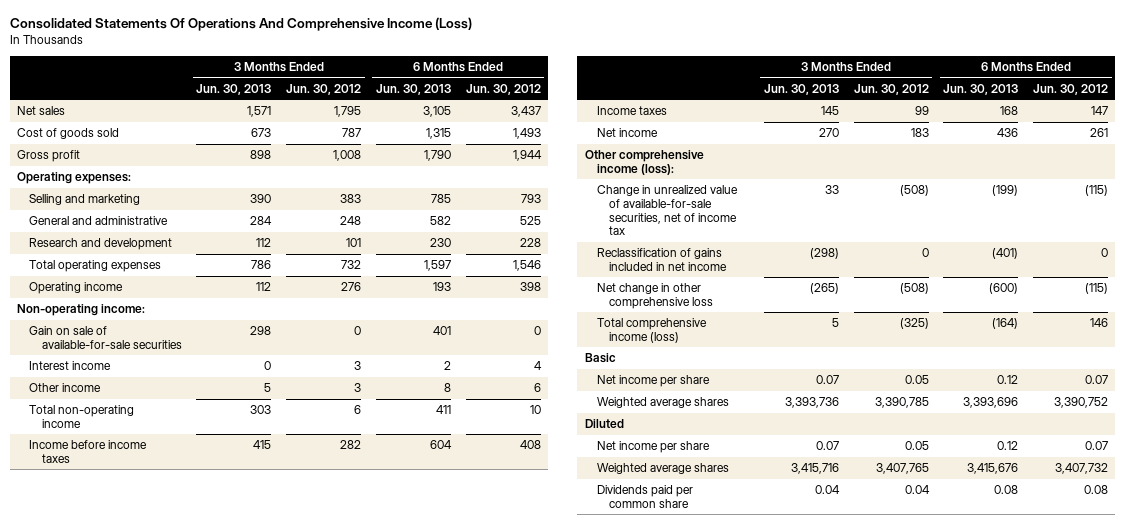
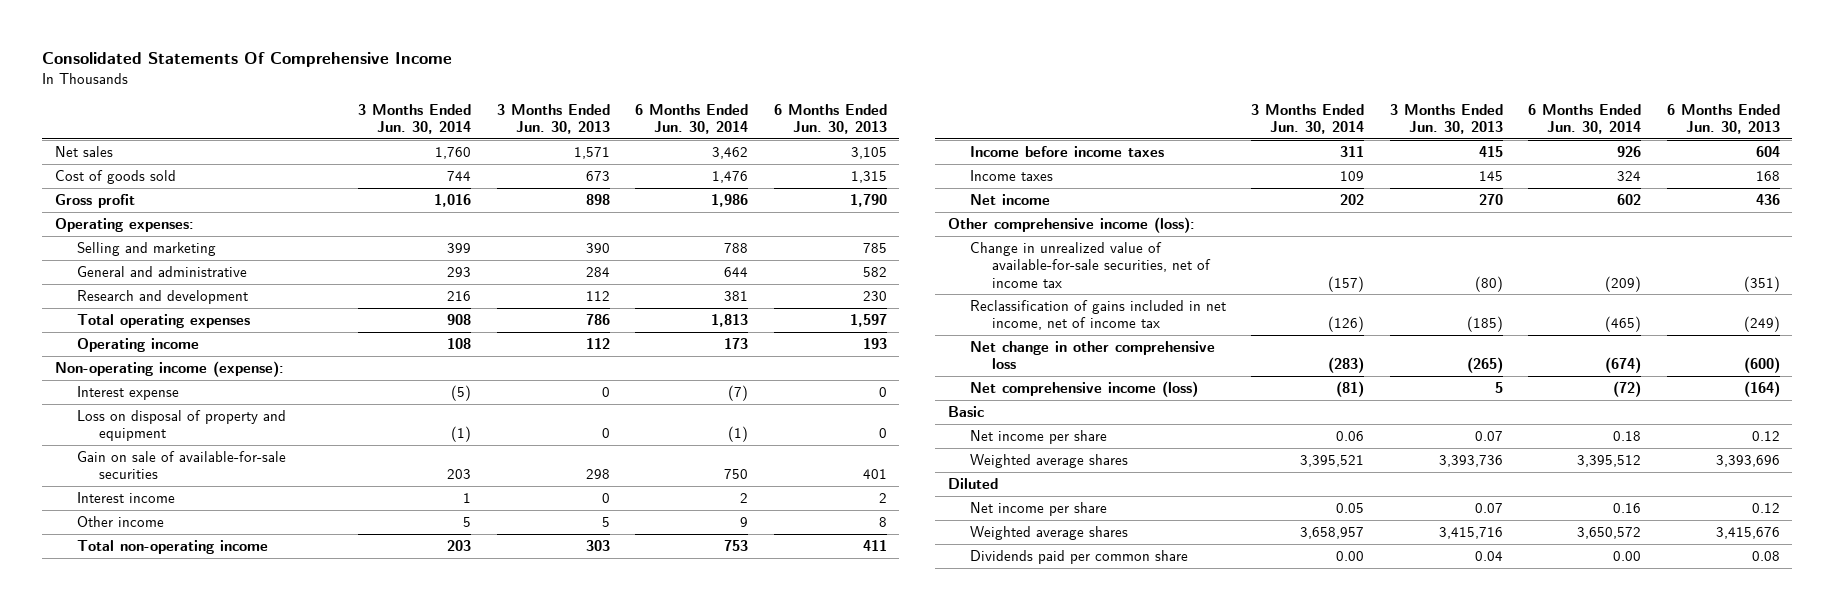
[9,17,472,32] Consolidated Statements Of Operations And Comprehensive Income (Loss) -> [42,52,453,68] Consolidated Statements Of Comprehensive Income
[286,83,362,95] Jun. 30, 2012 -> none
[465,83,541,95] Jun. 30, 2012 -> none
none -> [358,103,472,135] 3 Months Ended Jun. 30, 2014
none -> [635,103,749,135] 6 Months Ended Jun. 30, 2014
[17,304,146,317] Non-operating income: -> [54,360,284,377] Non-operating income (expense):
none -> [77,385,180,400] Interest expense
none -> [77,409,287,442] Loss on disposal of property and equipment
[824,185,839,195] 33 -> [1474,275,1503,292] (80)
[992,185,1019,197] (199) -> [1743,275,1780,292] (351)
[596,248,728,271] Reclassification of gains included in net income -> [969,299,1226,331] Reclassification of gains included in net income, net of income tax
[809,248,839,260] (298) -> [1466,316,1503,333] (185)
[992,248,1019,260] (401) -> [1743,316,1780,333] (249)
[596,318,707,343] Total comprehensive income (loss) -> [969,380,1198,397] Net comprehensive income (loss)

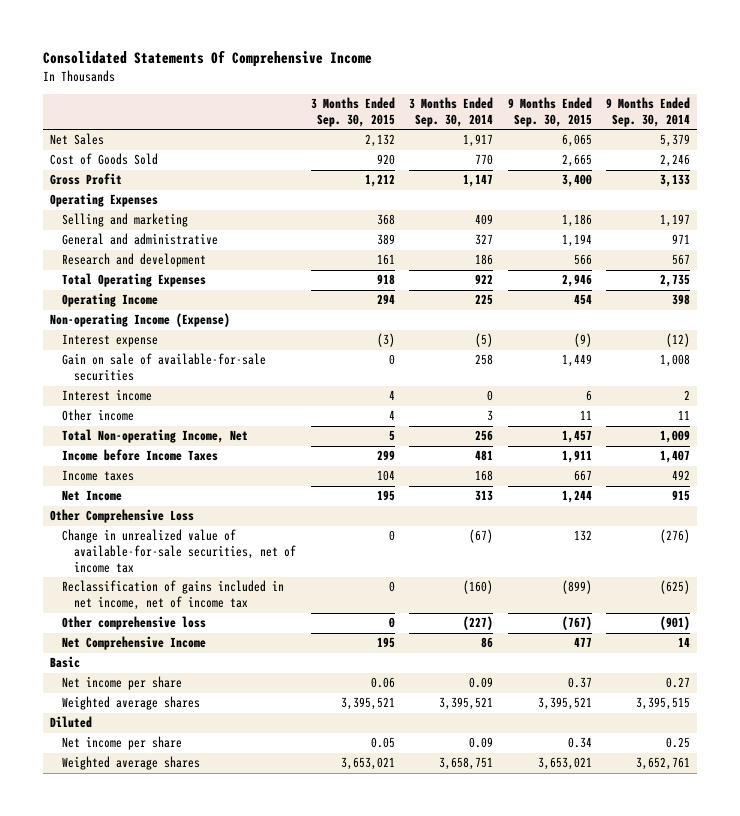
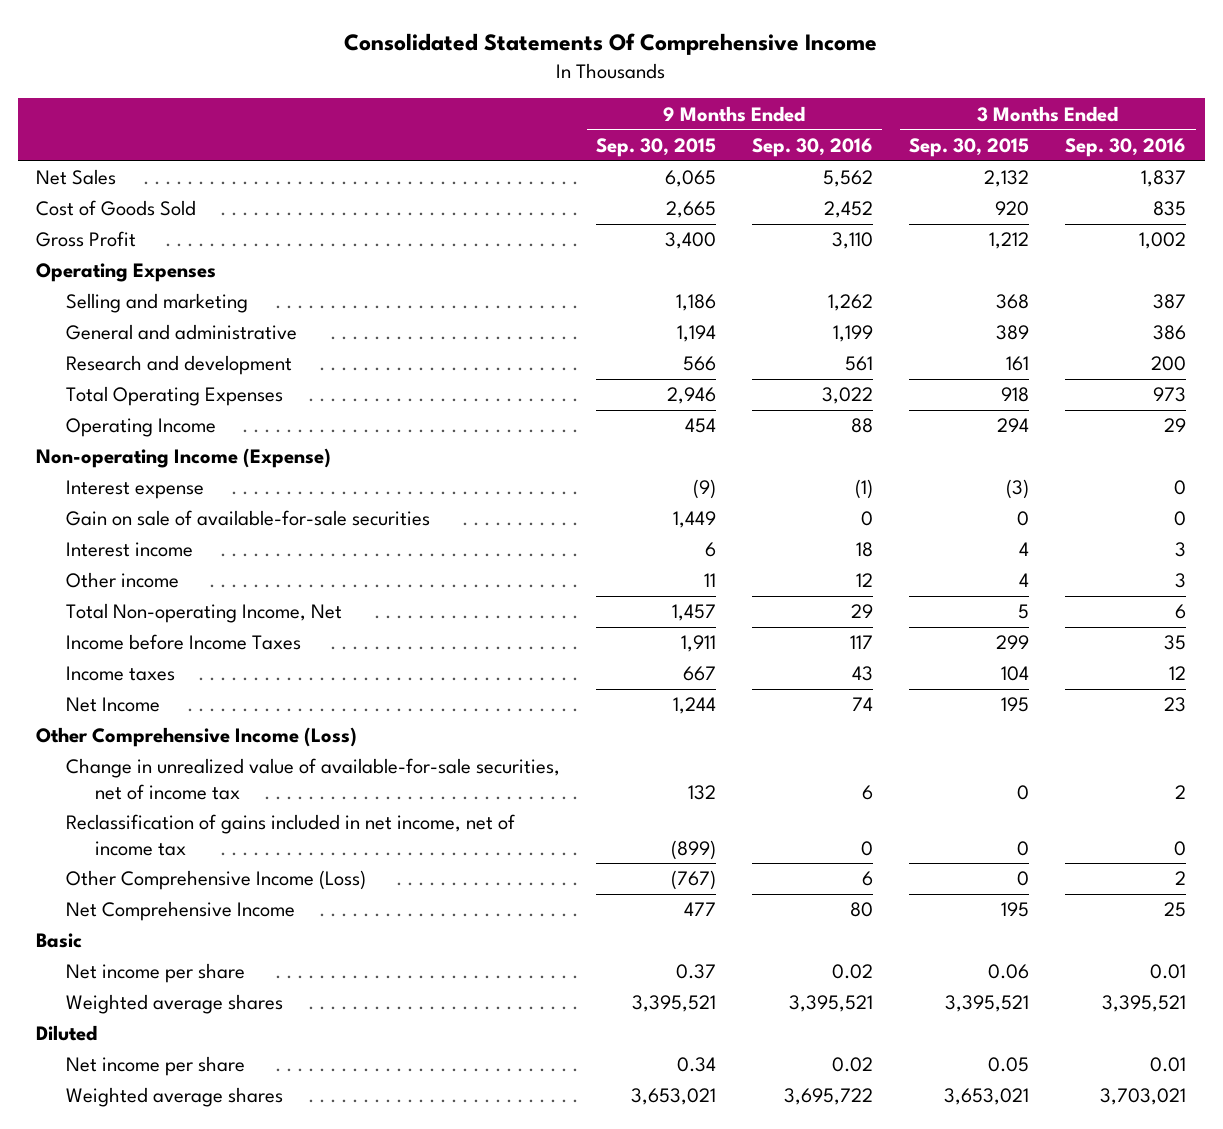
[409,96,494,127] 3 Months Ended Sep. 30, 2014 -> none
[606,96,691,127] 9 Months Ended Sep. 30, 2014 -> none
none -> [752,137,874,157] Sep. 30, 2016
none -> [1065,137,1187,157] Sep. 30, 2016
[50,509,195,524] Other Comprehensive Loss -> [36,727,358,748] Other Comprehensive Income (Loss)
[62,616,207,631] Other comprehensive loss -> [65,870,366,891] Other Comprehensive Income (Loss)

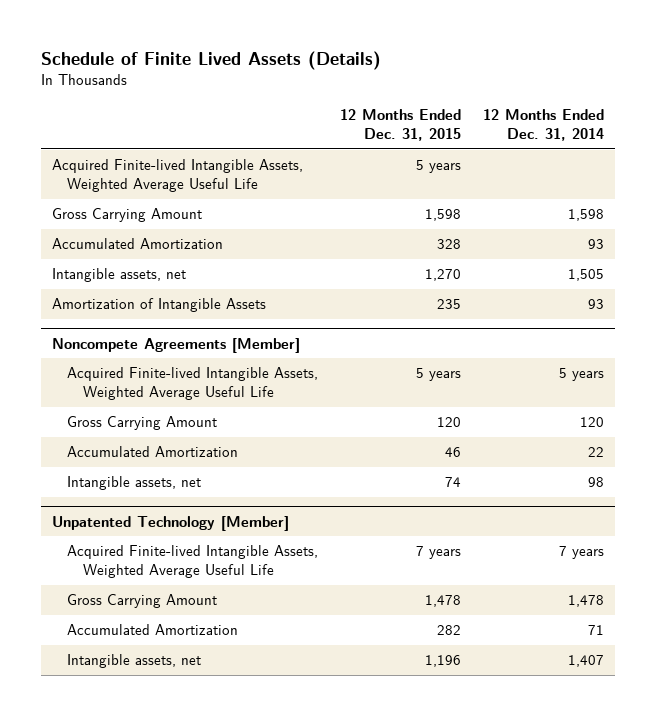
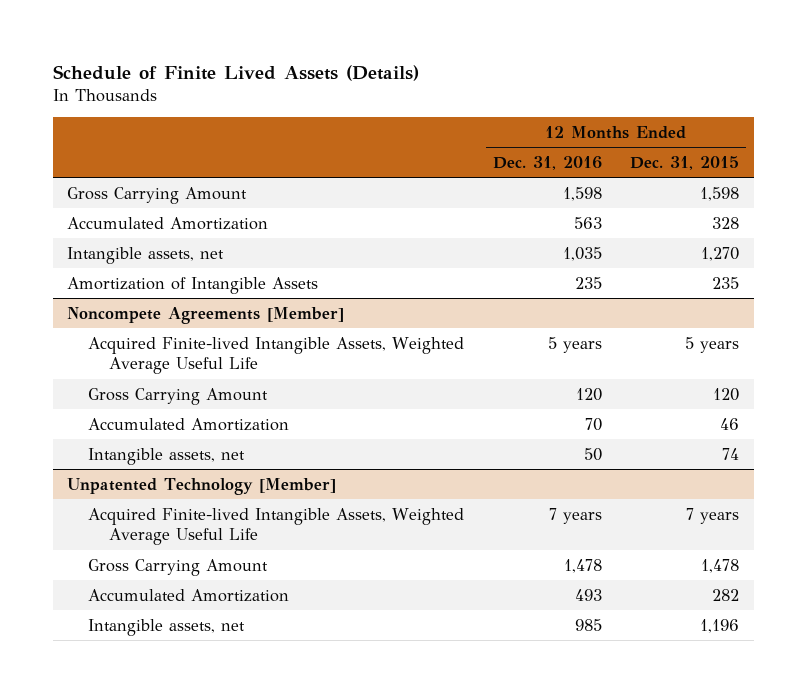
[482,109,604,142] 12 Months Ended Dec. 31, 2014 -> none
none -> [492,156,602,171] Dec. 31, 2016
[52,159,304,193] Acquired Finite-lived Intangible Assets, Weighted Average Useful Life -> none

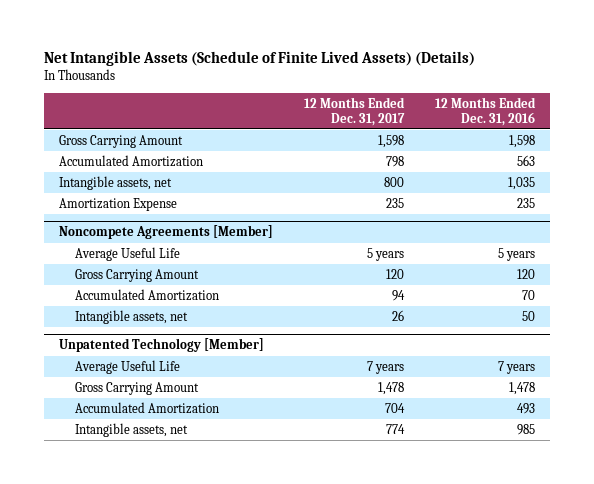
[53,64,420,81] Schedule of Finite Lived Assets (Details) -> [43,51,475,67] Net Intangible Assets (Schedule of Finite Lived Assets) (Details)
[630,156,740,171] Dec. 31, 2015 -> none
none -> [303,96,405,126] 12 Months Ended Dec. 31, 2017
[67,276,319,294] Amortization of Intangible Assets -> [59,197,178,211] Amortization Expense
[88,336,465,375] Acquired Finite-lived Intangible Assets, Weighted Average Useful Life -> [75,246,181,261] Average Useful Life
[88,507,465,546] Acquired Finite-lived Intangible Assets, Weighted Average Useful Life -> [75,359,181,374] Average Useful Life

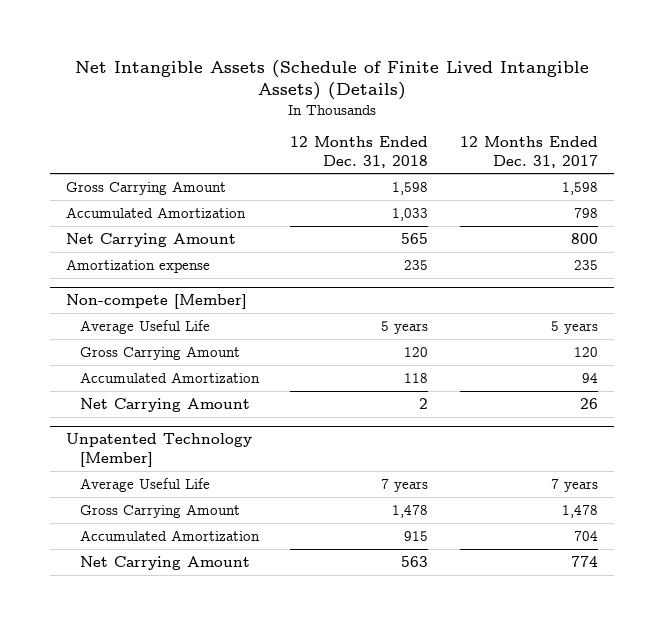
[43,51,475,67] Net Intangible Assets (Schedule of Finite Lived Assets) (Details) -> [75,59,590,101] Net Intangible Assets (Schedule of Finite Lived Intangible Assets) (Details)
[434,96,536,126] 12 Months Ended Dec. 31, 2016 -> none
none -> [290,135,429,168] 12 Months Ended Dec. 31, 2018
[59,175,173,190] Intangible assets, net -> [66,232,237,247] Net Carrying Amount
[59,197,178,211] Amortization Expense -> [66,258,211,273] Amortization expense
[59,225,274,240] Noncompete Agreements [Member] -> [66,294,248,310] Non-compete [Member]
[75,309,189,324] Intangible assets, net -> [79,397,250,412] Net Carrying Amount
[75,422,189,437] Intangible assets, net -> [79,555,250,570] Net Carrying Amount

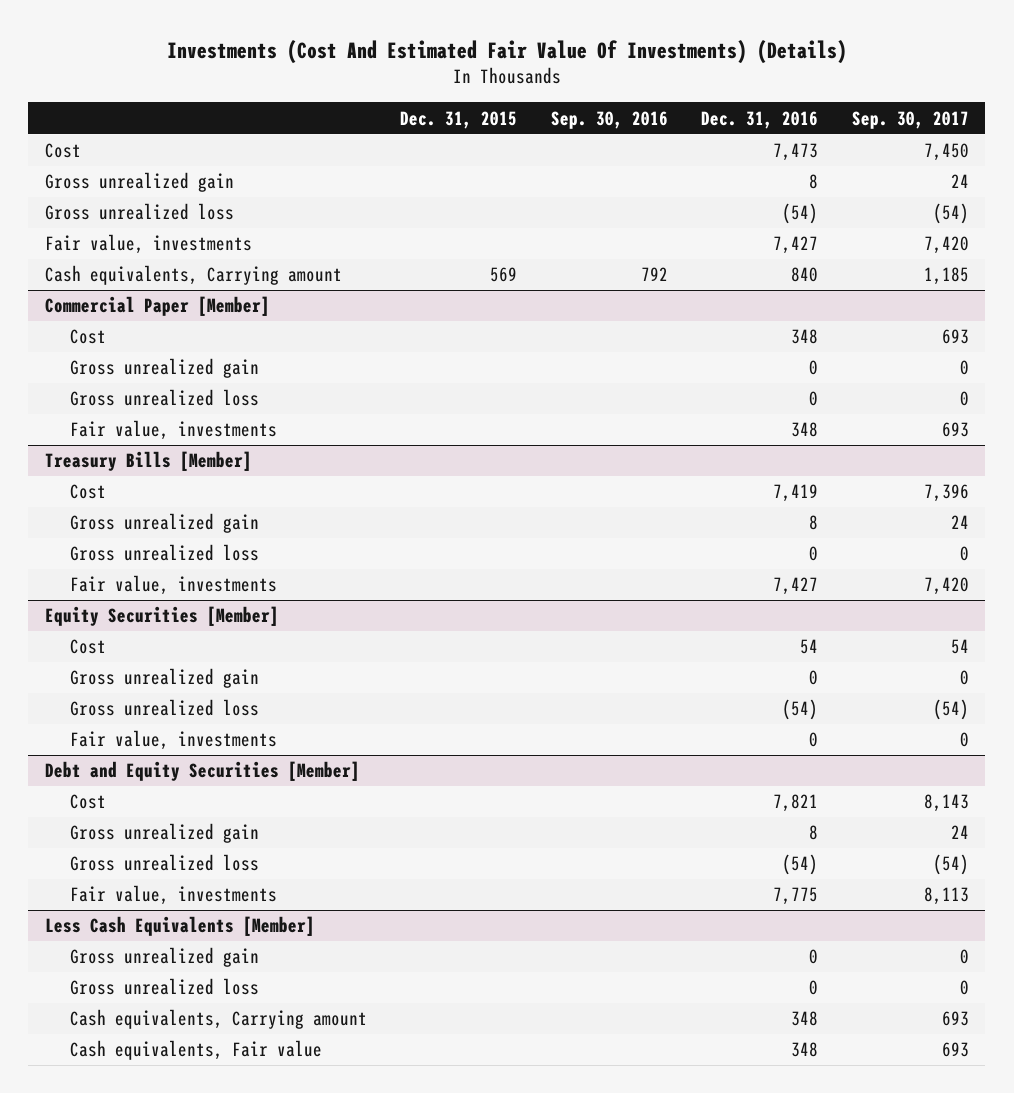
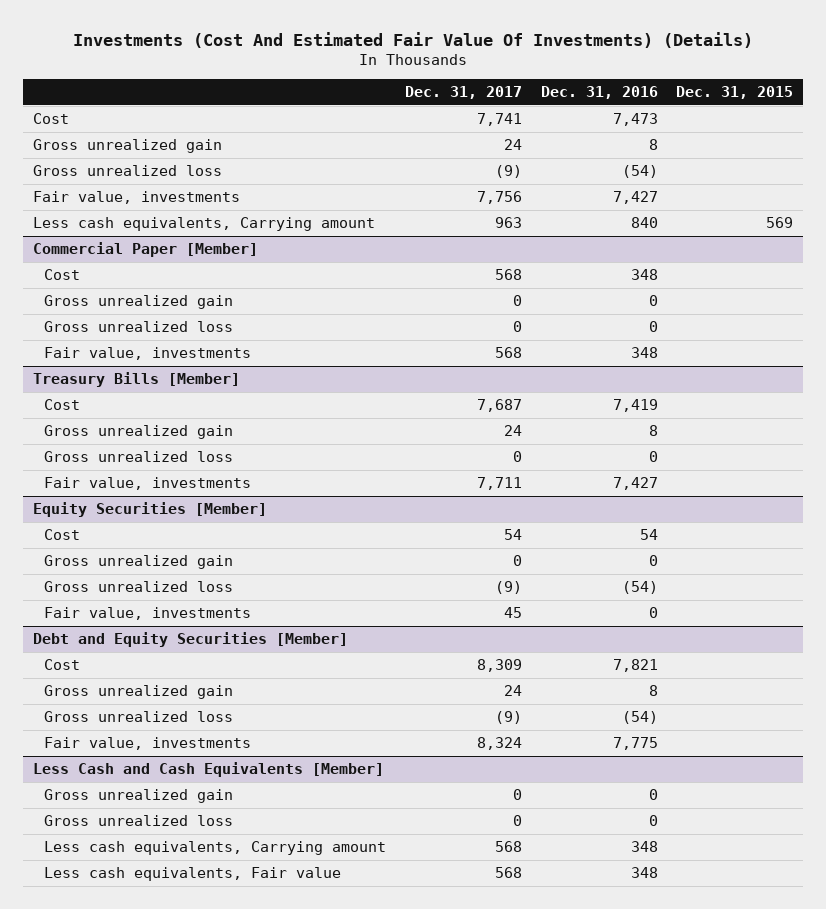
[550,110,668,129] Sep. 30, 2016 -> none
[851,110,969,129] Sep. 30, 2017 -> none
none -> [404,86,522,100] Dec. 31, 2017
[45,265,343,286] Cash equivalents, Carrying amount -> [32,217,375,232] Less cash equivalents, Carrying amount
[45,916,316,937] Less Cash Equivalents [Member] -> [32,762,384,778] Less Cash and Cash Equivalents [Member]
[69,1009,367,1030] Cash equivalents, Carrying amount -> [43,841,386,856] Less cash equivalents, Carrying amount
[69,1040,322,1061] Cash equivalents, Fair value -> [43,867,341,882] Less cash equivalents, Fair value

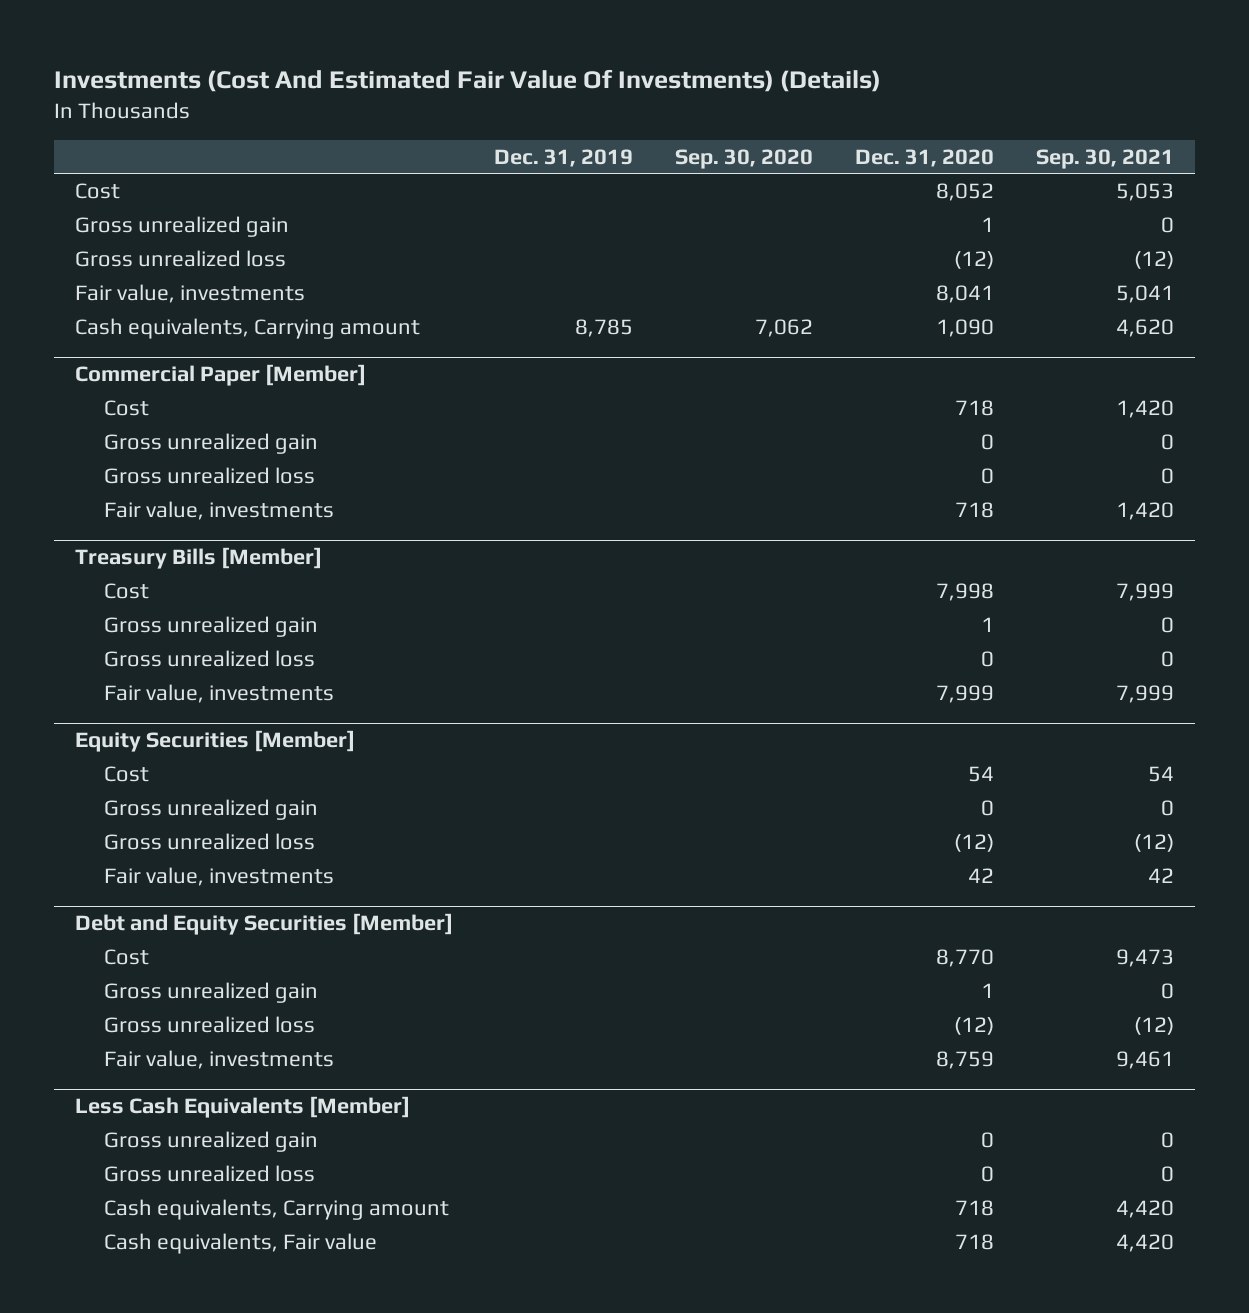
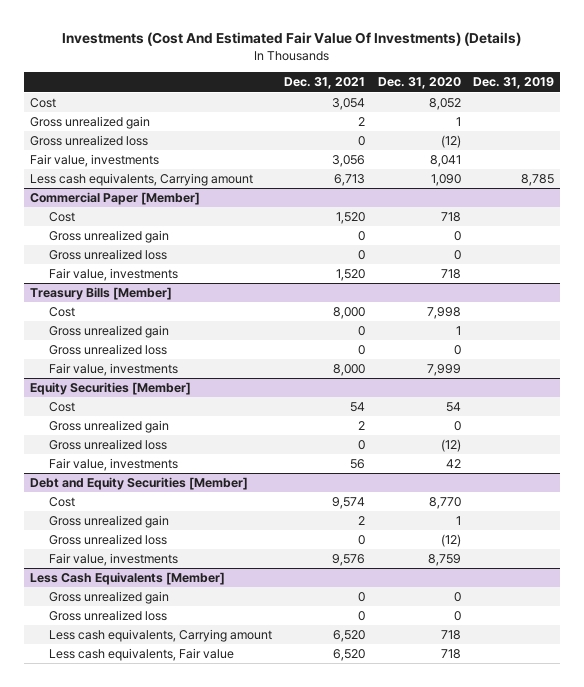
[675,148,814,169] Sep. 30, 2020 -> none
[1036,148,1175,169] Sep. 30, 2021 -> none
none -> [284,77,366,90] Dec. 31, 2021
[74,317,420,339] Cash equivalents, Carrying amount -> [30,173,254,187] Less cash equivalents, Carrying amount
[103,1198,449,1220] Cash equivalents, Carrying amount -> [48,629,272,643] Less cash equivalents, Carrying amount
[103,1232,377,1254] Cash equivalents, Fair value -> [48,648,234,662] Less cash equivalents, Fair value

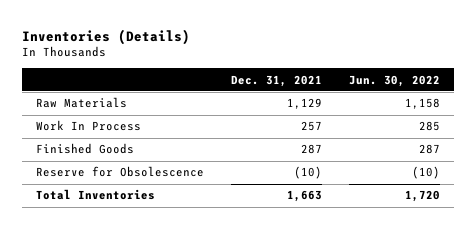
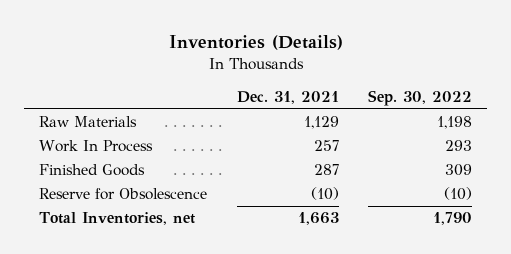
[349,74,441,87] Jun. 30, 2022 -> none
none -> [368,90,473,107] Sep. 30, 2022
[35,189,155,201] Total Inventories -> [38,212,195,226] Total Inventories, net

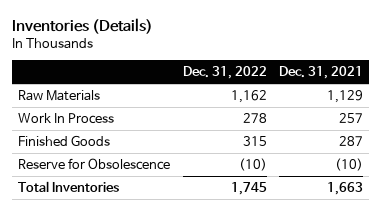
[368,90,473,107] Sep. 30, 2022 -> none
none -> [182,66,267,80] Dec. 31, 2022
[38,212,195,226] Total Inventories, net -> [18,180,120,192] Total Inventories

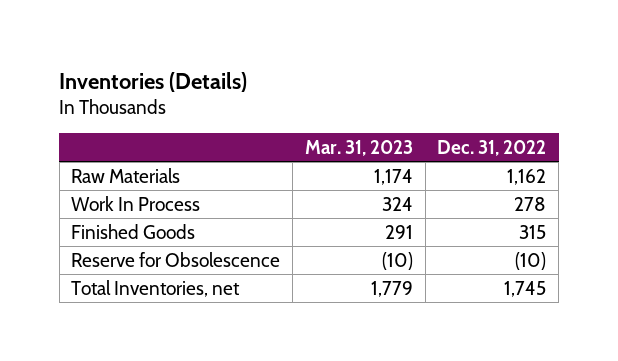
[279,66,364,80] Dec. 31, 2021 -> none
none -> [304,139,413,156] Mar. 31, 2023
[18,180,120,192] Total Inventories -> [71,279,241,297] Total Inventories, net

